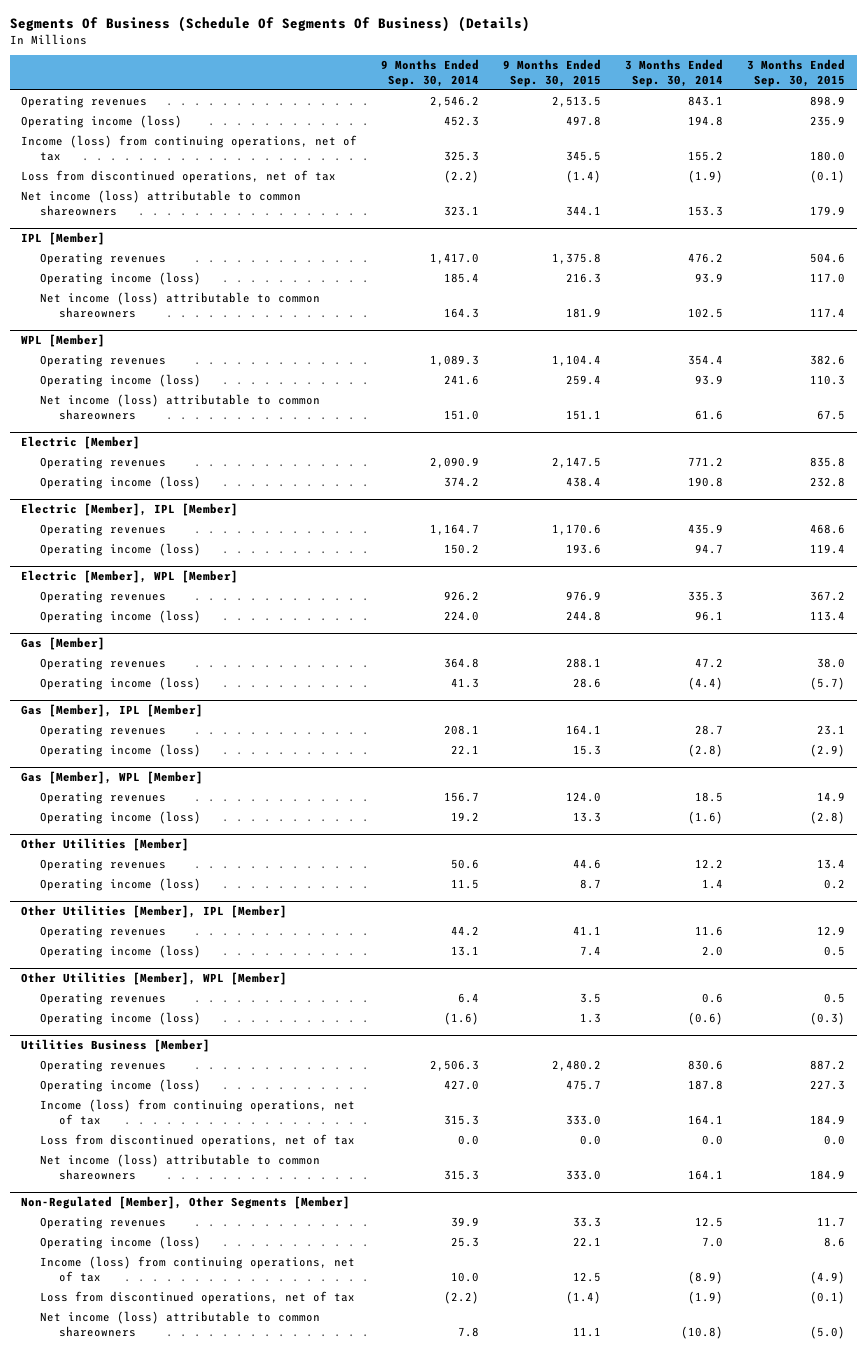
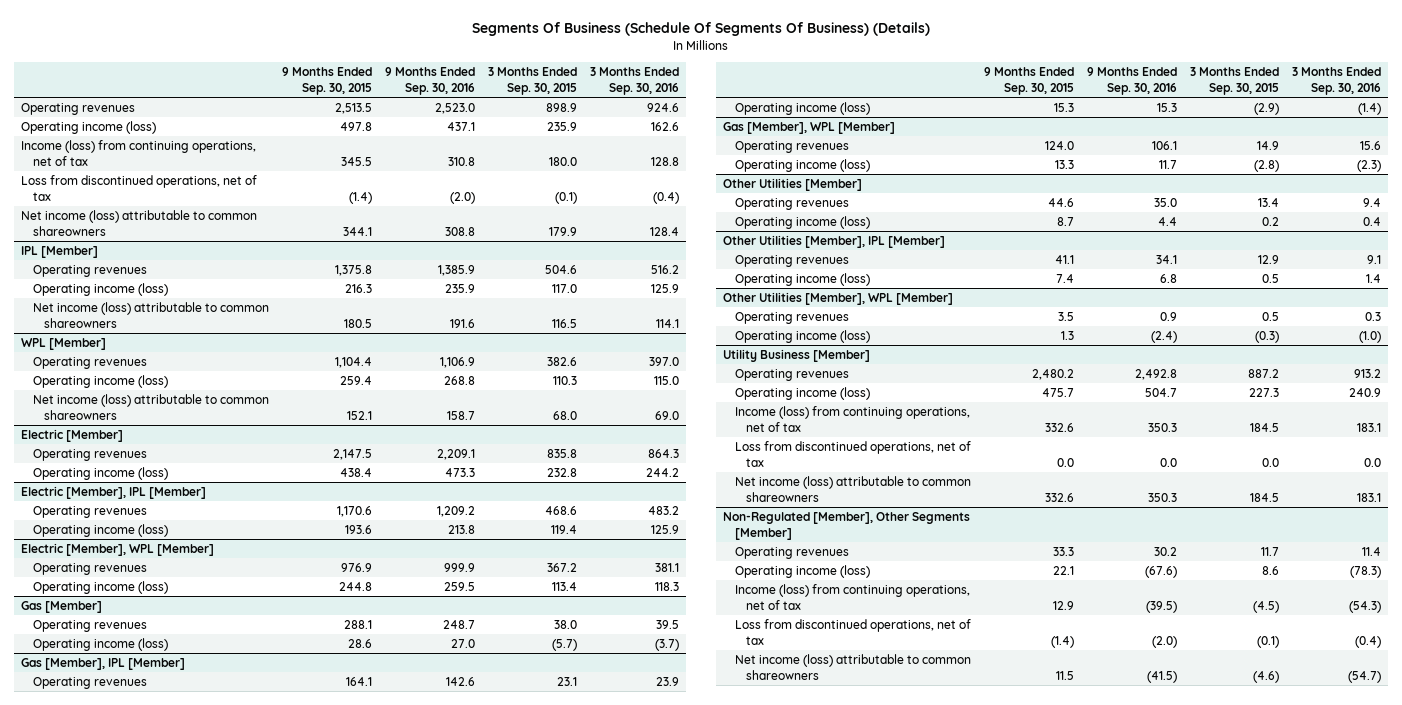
[381,59,480,87] 9 Months Ended Sep. 30, 2014 -> none
[625,59,724,87] 3 Months Ended Sep. 30, 2014 -> none
none -> [384,66,475,95] 9 Months Ended Sep. 30, 2016
none -> [590,66,680,95] 3 Months Ended Sep. 30, 2016
[566,307,602,318] 181.9 -> [343,318,372,328] 180.5
[809,307,845,318] 117.4 -> [552,318,578,328] 116.5
[566,409,602,420] 151.1 -> [346,410,372,420] 152.1
[816,409,845,420] 67.5 -> [553,410,578,420] 68.0
[21,1039,211,1053] Utilities Business [Member] -> [722,349,870,363] Utility Business [Member]
[566,1114,602,1125] 333.0 -> [1044,422,1074,432] 332.6
[809,1114,845,1125] 184.9 -> [1250,422,1280,432] 184.5
[566,1169,602,1180] 333.0 -> [1044,492,1074,502] 332.6
[809,1169,845,1180] 184.9 -> [1250,492,1280,502] 184.5
[573,1271,602,1282] 12.5 -> [1052,600,1074,610] 12.9
[809,1270,845,1284] (4.9) -> [1253,600,1280,613] (4.5)
[573,1326,602,1337] 11.1 -> [1055,670,1074,680] 11.5
[809,1325,845,1339] (5.0) -> [1253,670,1280,683] (4.6)

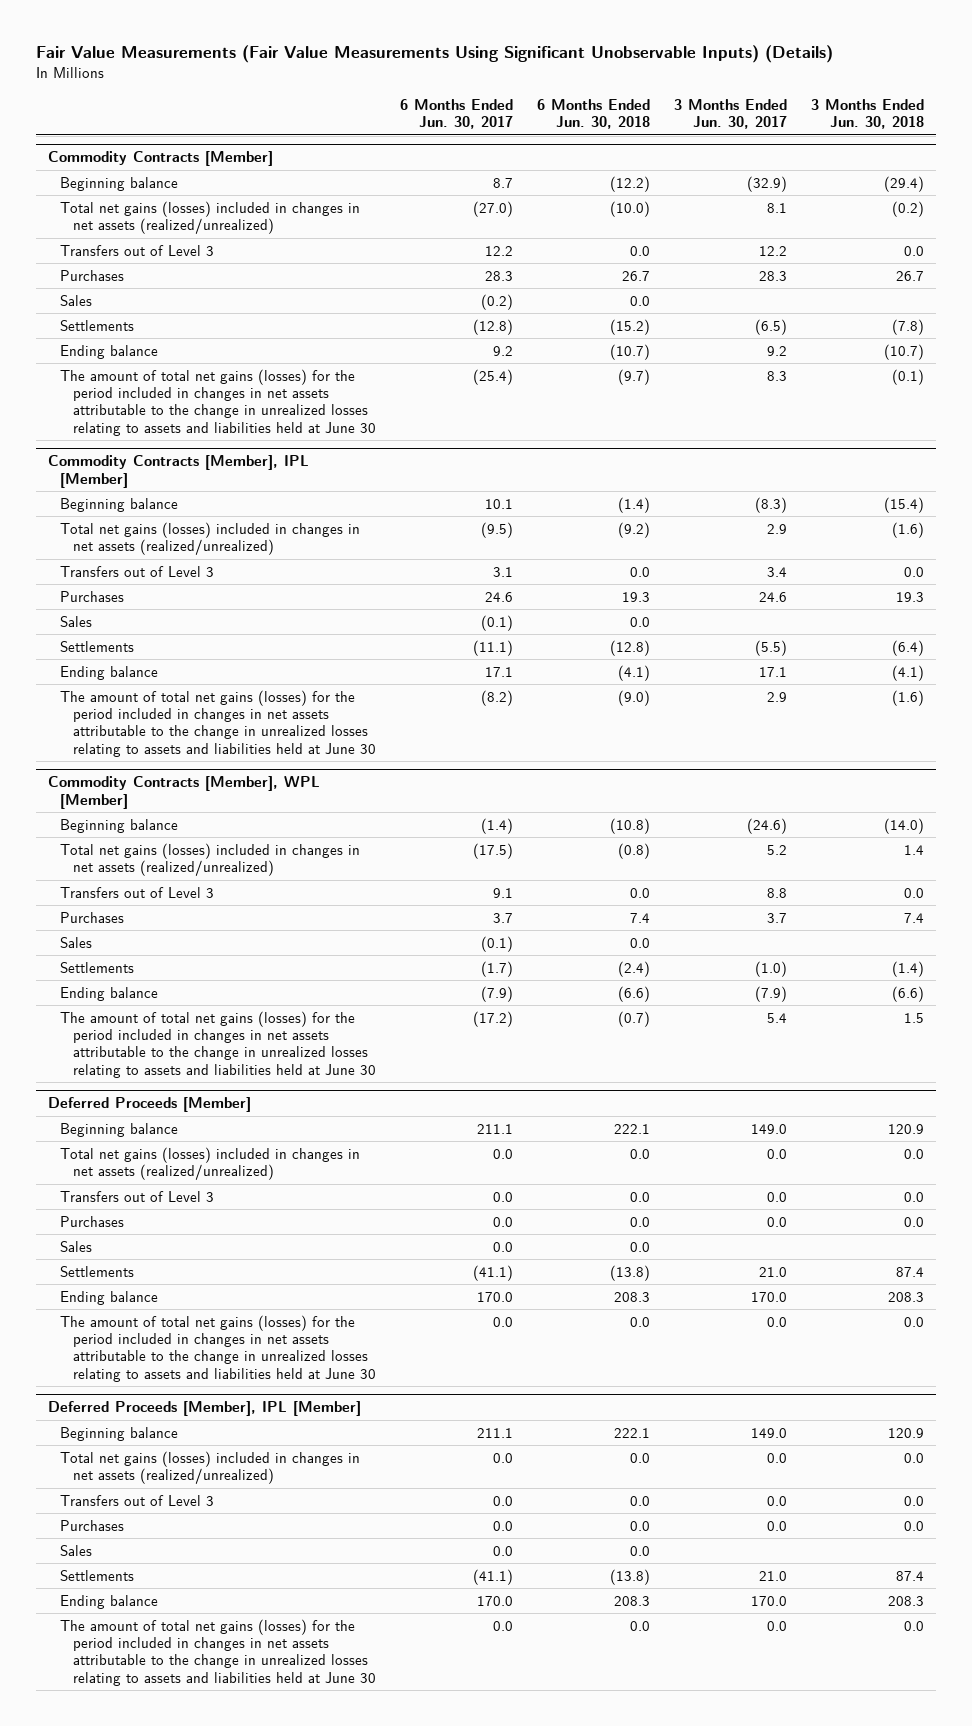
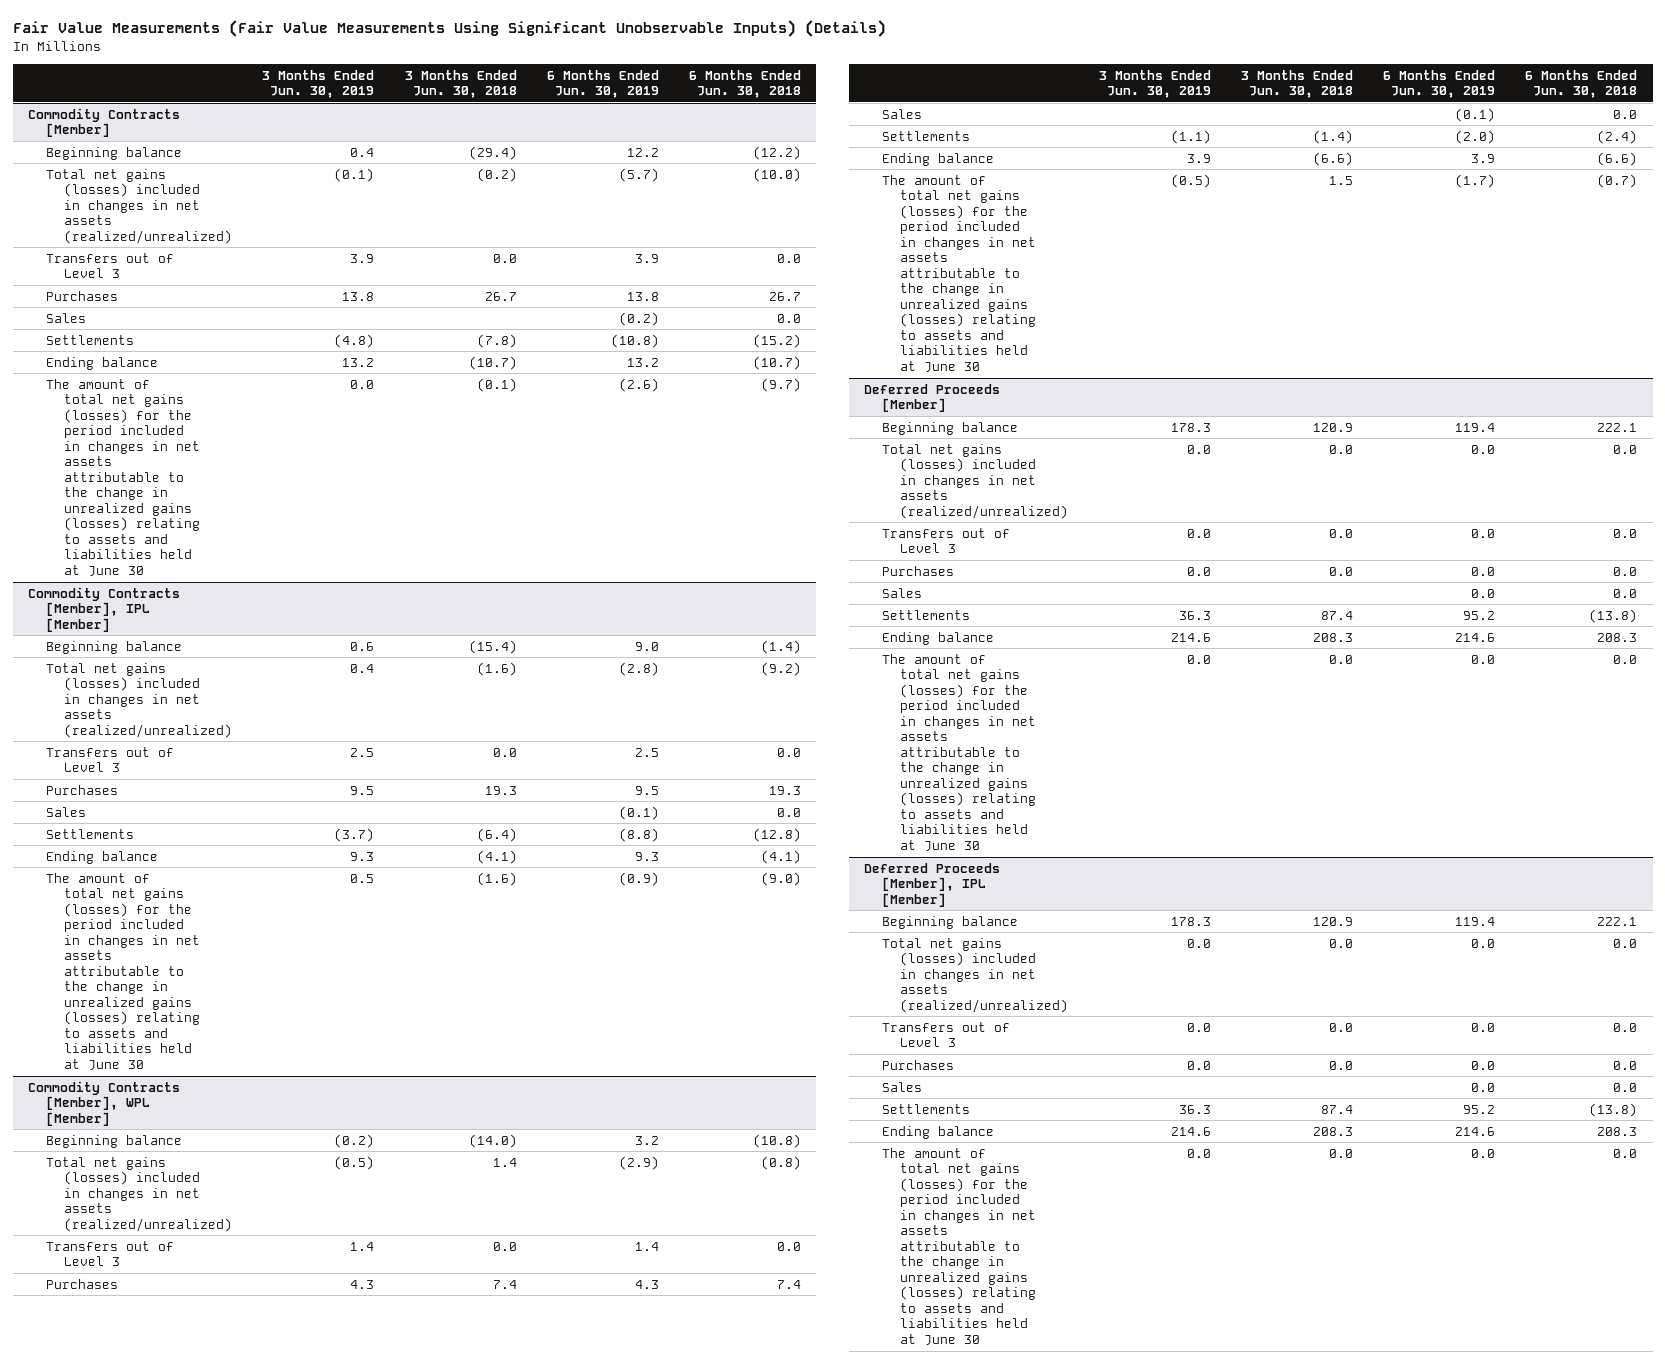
[399,98,513,130] 6 Months Ended Jun. 30, 2017 -> none
[673,98,787,130] 3 Months Ended Jun. 30, 2017 -> none
none -> [262,69,375,99] 3 Months Ended Jun. 30, 2019
none -> [546,69,659,99] 6 Months Ended Jun. 30, 2019
[60,368,376,436] The amount of total net gains (losses) for the period included in changes in net assets attributable to the change in unrealized losses relating to assets and liabilities held at June 30 -> [45,378,201,577] The amount of total net gains (losses) for the period included in changes in net assets attributable to the change in unrealized gains (losses) relating to assets and liabilities held at June 30
[60,689,376,757] The amount of total net gains (losses) for the period included in changes in net assets attributable to the change in unrealized losses relating to assets and liabilities held at June 30 -> [45,872,201,1071] The amount of total net gains (losses) for the period included in changes in net assets attributable to the change in unrealized gains (losses) relating to assets and liabilities held at June 30
[60,1010,376,1078] The amount of total net gains (losses) for the period included in changes in net assets attributable to the change in unrealized losses relating to assets and liabilities held at June 30 -> [882,174,1037,373] The amount of total net gains (losses) for the period included in changes in net assets attributable to the change in unrealized gains (losses) relating to assets and liabilities held at June 30
[60,1314,376,1382] The amount of total net gains (losses) for the period included in changes in net assets attributable to the change in unrealized losses relating to assets and liabilities held at June 30 -> [882,653,1037,852] The amount of total net gains (losses) for the period included in changes in net assets attributable to the change in unrealized gains (losses) relating to assets and liabilities held at June 30
[60,1618,376,1686] The amount of total net gains (losses) for the period included in changes in net assets attributable to the change in unrealized losses relating to assets and liabilities held at June 30 -> [882,1147,1037,1346] The amount of total net gains (losses) for the period included in changes in net assets attributable to the change in unrealized gains (losses) relating to assets and liabilities held at June 30

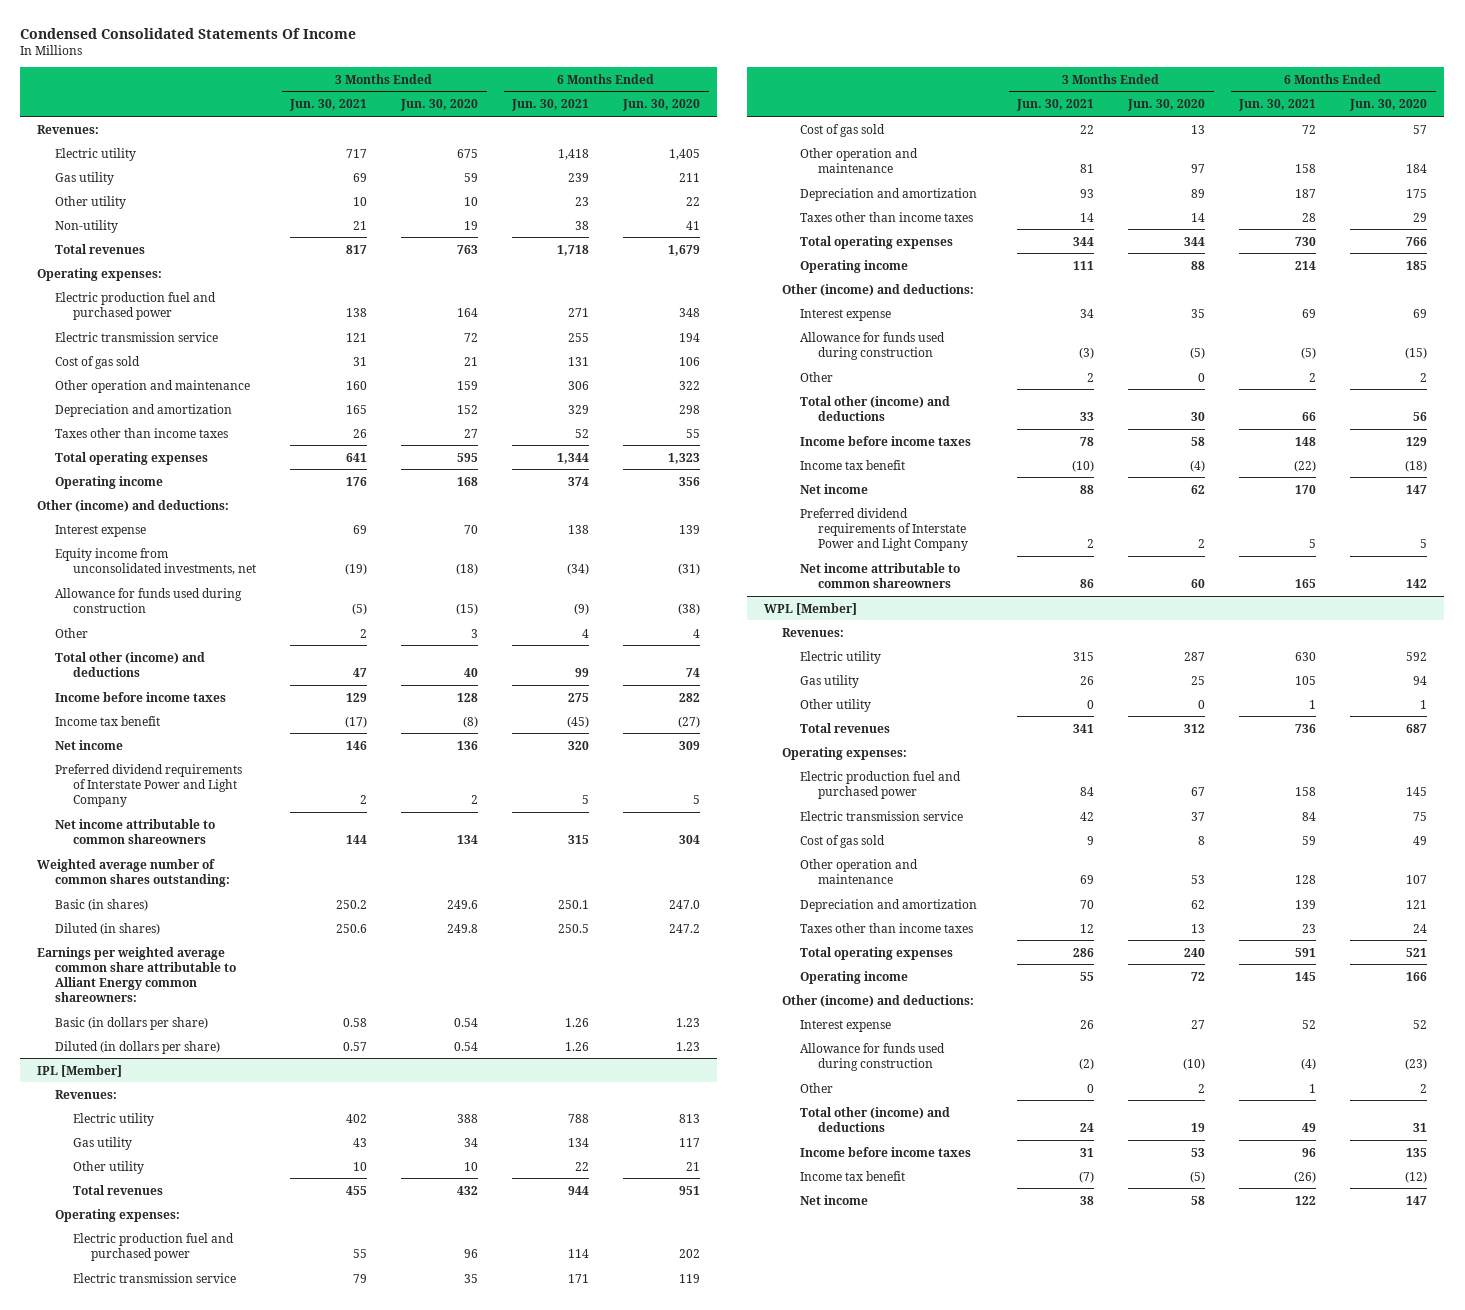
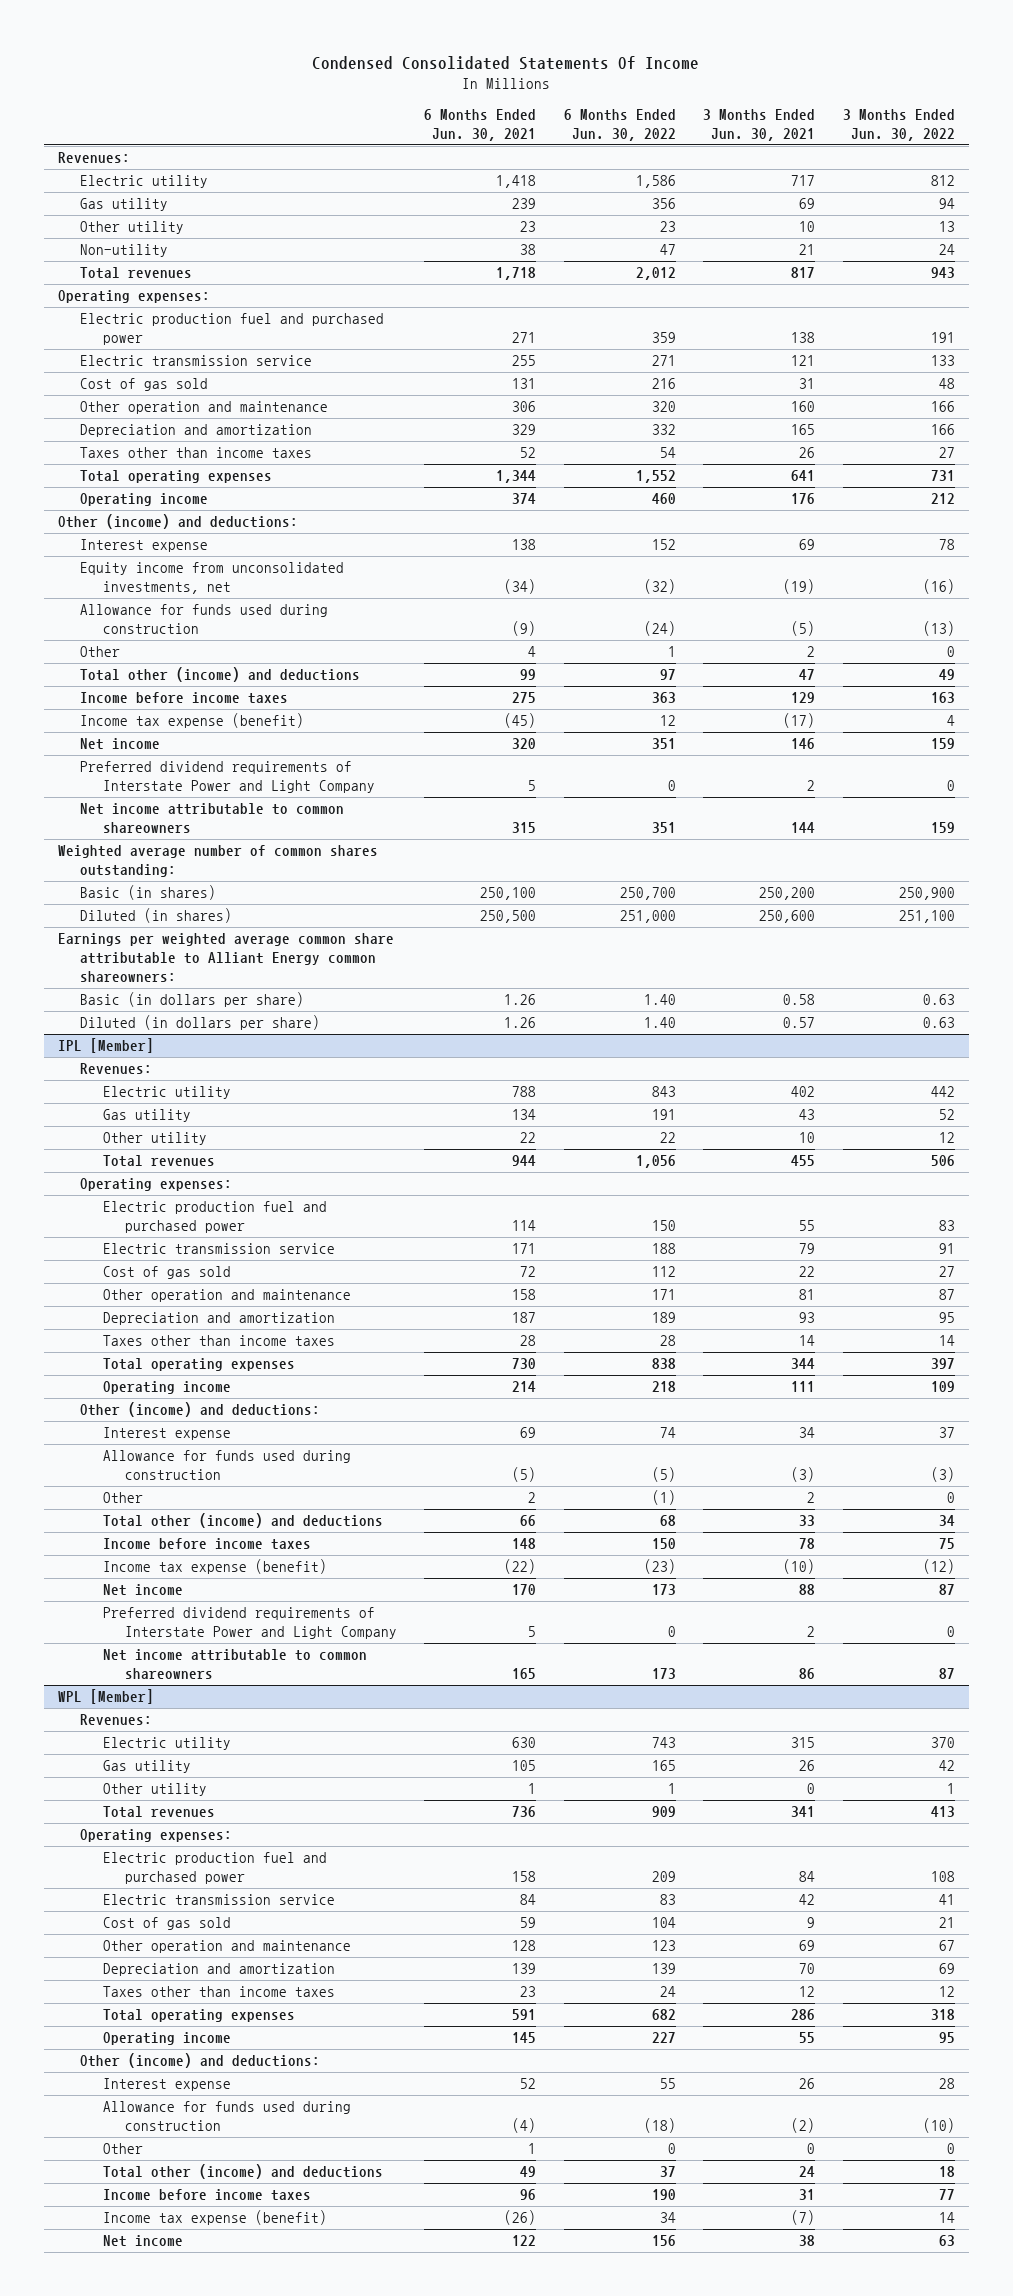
[400,99,479,112] Jun. 30, 2020 -> none
[622,99,701,112] Jun. 30, 2020 -> none
none -> [563,108,676,141] 6 Months Ended Jun. 30, 2022
none -> [842,108,955,141] 3 Months Ended Jun. 30, 2022
[55,715,161,726] Income tax benefit -> [80,713,305,729] Income tax expense (benefit)
[336,899,368,909] 250.2 -> [759,887,816,901] 250,200
[558,899,590,909] 250.1 -> [480,887,537,901] 250,100
[336,923,368,933] 250.6 -> [759,910,816,924] 250,600
[558,923,590,933] 250.5 -> [480,910,537,924] 250,500
[800,459,906,470] Income tax benefit -> [102,1559,327,1575] Income tax expense (benefit)
[800,1170,906,1181] Income tax benefit -> [102,2210,327,2226] Income tax expense (benefit)

